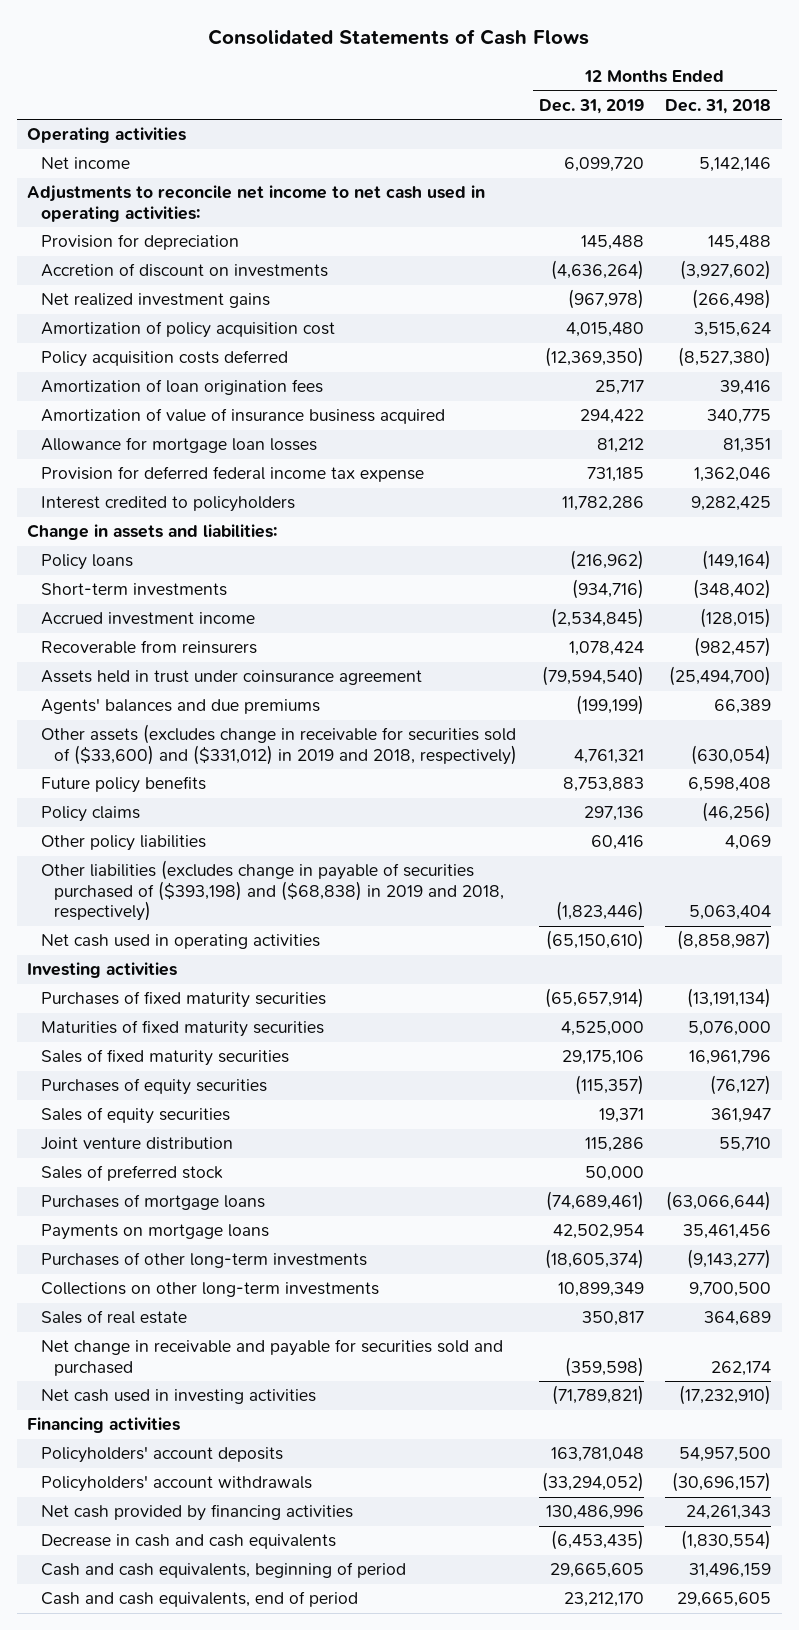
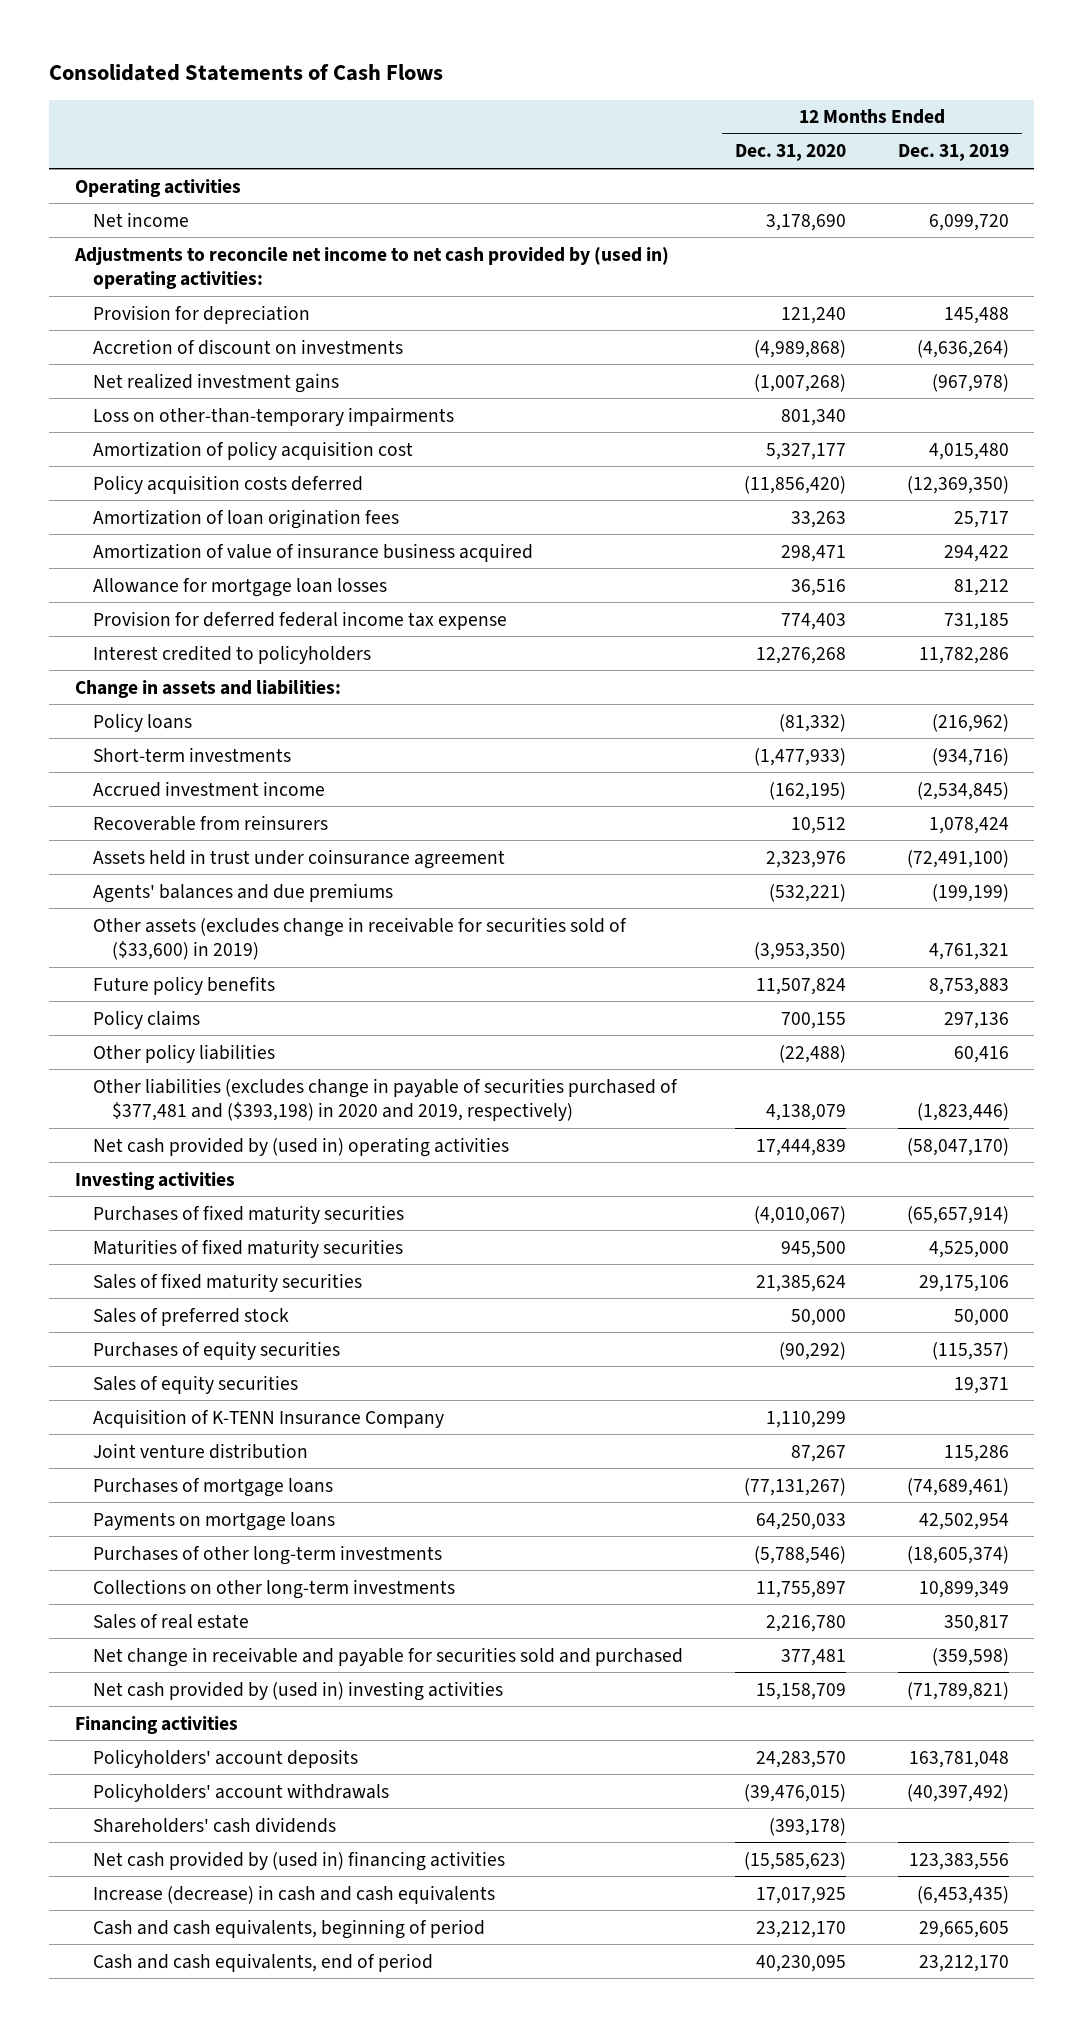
[665,98,772,114] Dec. 31, 2018 -> none
none -> [735,144,847,162] Dec. 31, 2020
[27,185,486,222] Adjustments to reconcile net income to net cash used in operating activities: -> [74,246,670,290] Adjustments to reconcile net income to net cash provided by (used in) operating activities:
none -> [93,406,455,426] Loss on other-than-temporary impairments
[541,666,644,687] (79,594,540) -> [906,849,1009,868] (72,491,100)
[40,724,518,765] Other assets (excludes change in receivable for securities sold of ($33,600) and ($331,012) in 2019 and 2018, respectively) -> [93,916,628,961] Other assets (excludes change in receivable for securities sold of ($33,600) in 2019)
[40,860,505,922] Other liabilities (excludes change in payable of securities purchased of ($393,198) and ($68,838) in 2019 and 2018, respectively) -> [93,1077,679,1122] Other liabilities (excludes change in payable of securities purchased of $377,481 and ($393,198) in 2020 and 2019, respectively)
[40,934,320,950] Net cash used in operating activities -> [93,1136,510,1157] Net cash provided by (used in) operating activities
[545,930,644,951] (65,150,610) -> [906,1137,1009,1156] (58,047,170)
[40,1165,223,1182] Sales of preferred stock -> [93,1307,290,1326] Sales of preferred stock
none -> [93,1408,445,1428] Acquisition of K-TENN Insurance Company
[40,1389,316,1405] Net cash used in investing activities -> [93,1680,504,1701] Net cash provided by (used in) investing activities
[541,1472,644,1493] (33,294,052) -> [906,1783,1009,1802] (40,397,492)
none -> [93,1816,337,1833] Shareholders' cash dividends
[40,1504,353,1522] Net cash provided by financing activities -> [93,1850,506,1871] Net cash provided by (used in) financing activities
[545,1505,644,1521] 130,486,996 -> [908,1852,1009,1870] 123,383,556
[40,1534,336,1550] Decrease in cash and cash equivalents -> [93,1884,496,1904] Increase (decrease) in cash and cash equivalents

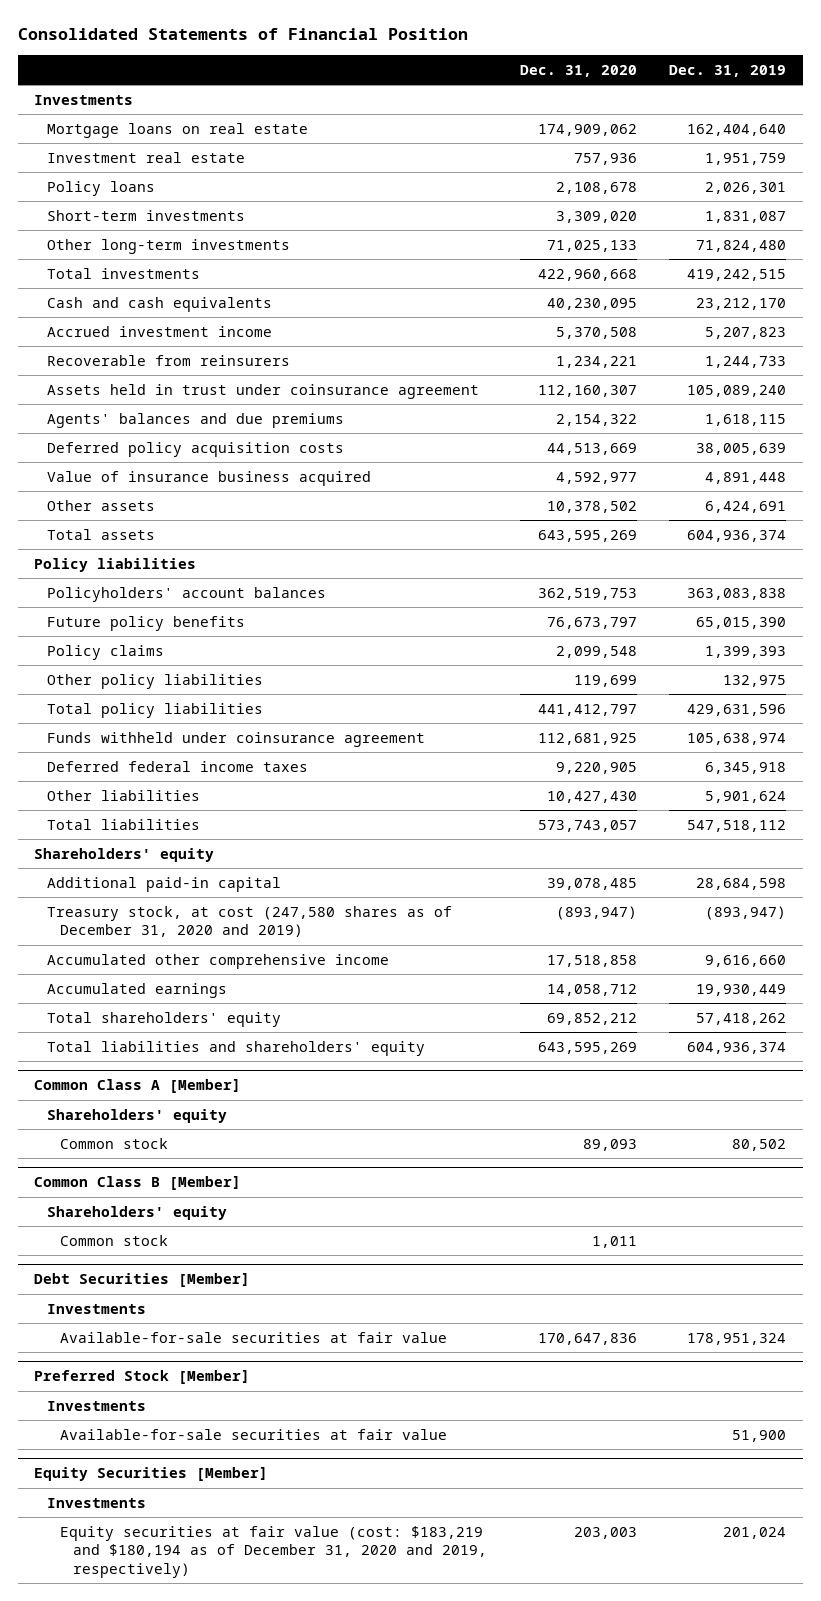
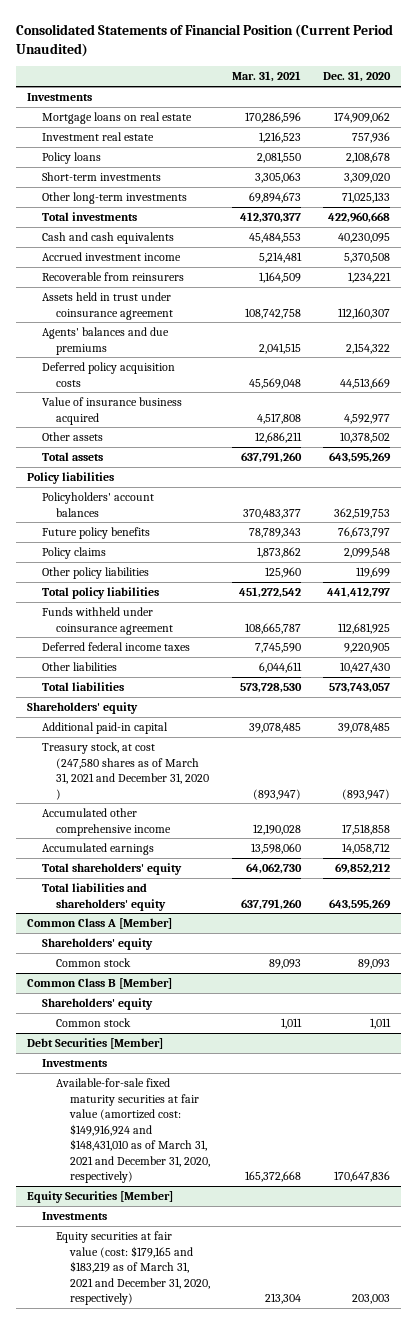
[17,28,468,41] Consolidated Statements of Financial Position -> [16,24,394,58] Consolidated Statements of Financial Position (Current Period Unaudited)
[669,64,787,77] Dec. 31, 2019 -> none
none -> [231,71,301,83] Mar. 31, 2021
[47,905,453,938] Treasury stock, at cost (247,580 shares as of December 31, 2020 and 2019) -> [41,742,209,800] Treasury stock, at cost (247,580 shares as of March 31, 2021 and December 31, 2020 )
[34,1370,251,1385] Preferred Stock [Member] -> none
[47,1400,147,1411] Investments -> none
[59,1428,447,1440] Available-for-sale securities at fair value -> none
[59,1331,447,1343] Available-for-sale securities at fair value -> [55,1078,210,1184] Available-for-sale fixed maturity securities at fair value (amortized cost: $149,916,924 and $148,431,010 as of March 31, 2021 and December 31, 2020, respectively)
[59,1525,487,1578] Equity securities at fair value (cost: $183,219 and $180,194 as of December 31, 2020 and 2019, respectively) -> [55,1231,210,1306] Equity securities at fair value (cost: $179,165 and $183,219 as of March 31, 2021 and December 31, 2020, respectively)

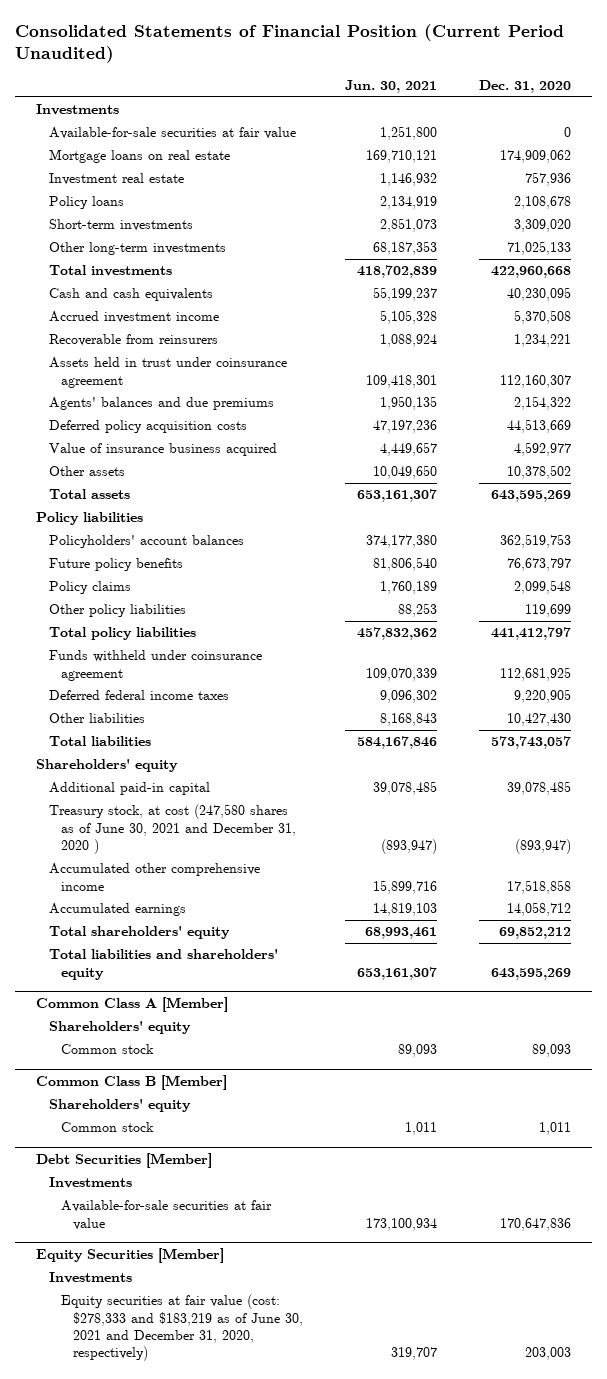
[231,71,301,83] Mar. 31, 2021 -> none
none -> [345,79,438,93] Jun. 30, 2021
none -> [48,127,296,140] Available-for-sale securities at fair value
[41,742,209,800] Treasury stock, at cost (247,580 shares as of March 31, 2021 and December 31, 2020 ) -> [48,804,296,855] Treasury stock, at cost (247,580 shares as of June 30, 2021 and December 31, 2020 )
[55,1078,210,1184] Available-for-sale fixed maturity securities at fair value (amortized cost: $149,916,924 and $148,431,010 as of March 31, 2021 and December 31, 2020, respectively) -> [60,1200,272,1230] Available-for-sale securities at fair value
[55,1231,210,1306] Equity securities at fair value (cost: $179,165 and $183,219 as of March 31, 2021 and December 31, 2020, respectively) -> [60,1294,304,1362] Equity securities at fair value (cost: $278,333 and $183,219 as of June 30, 2021 and December 31, 2020, respectively)

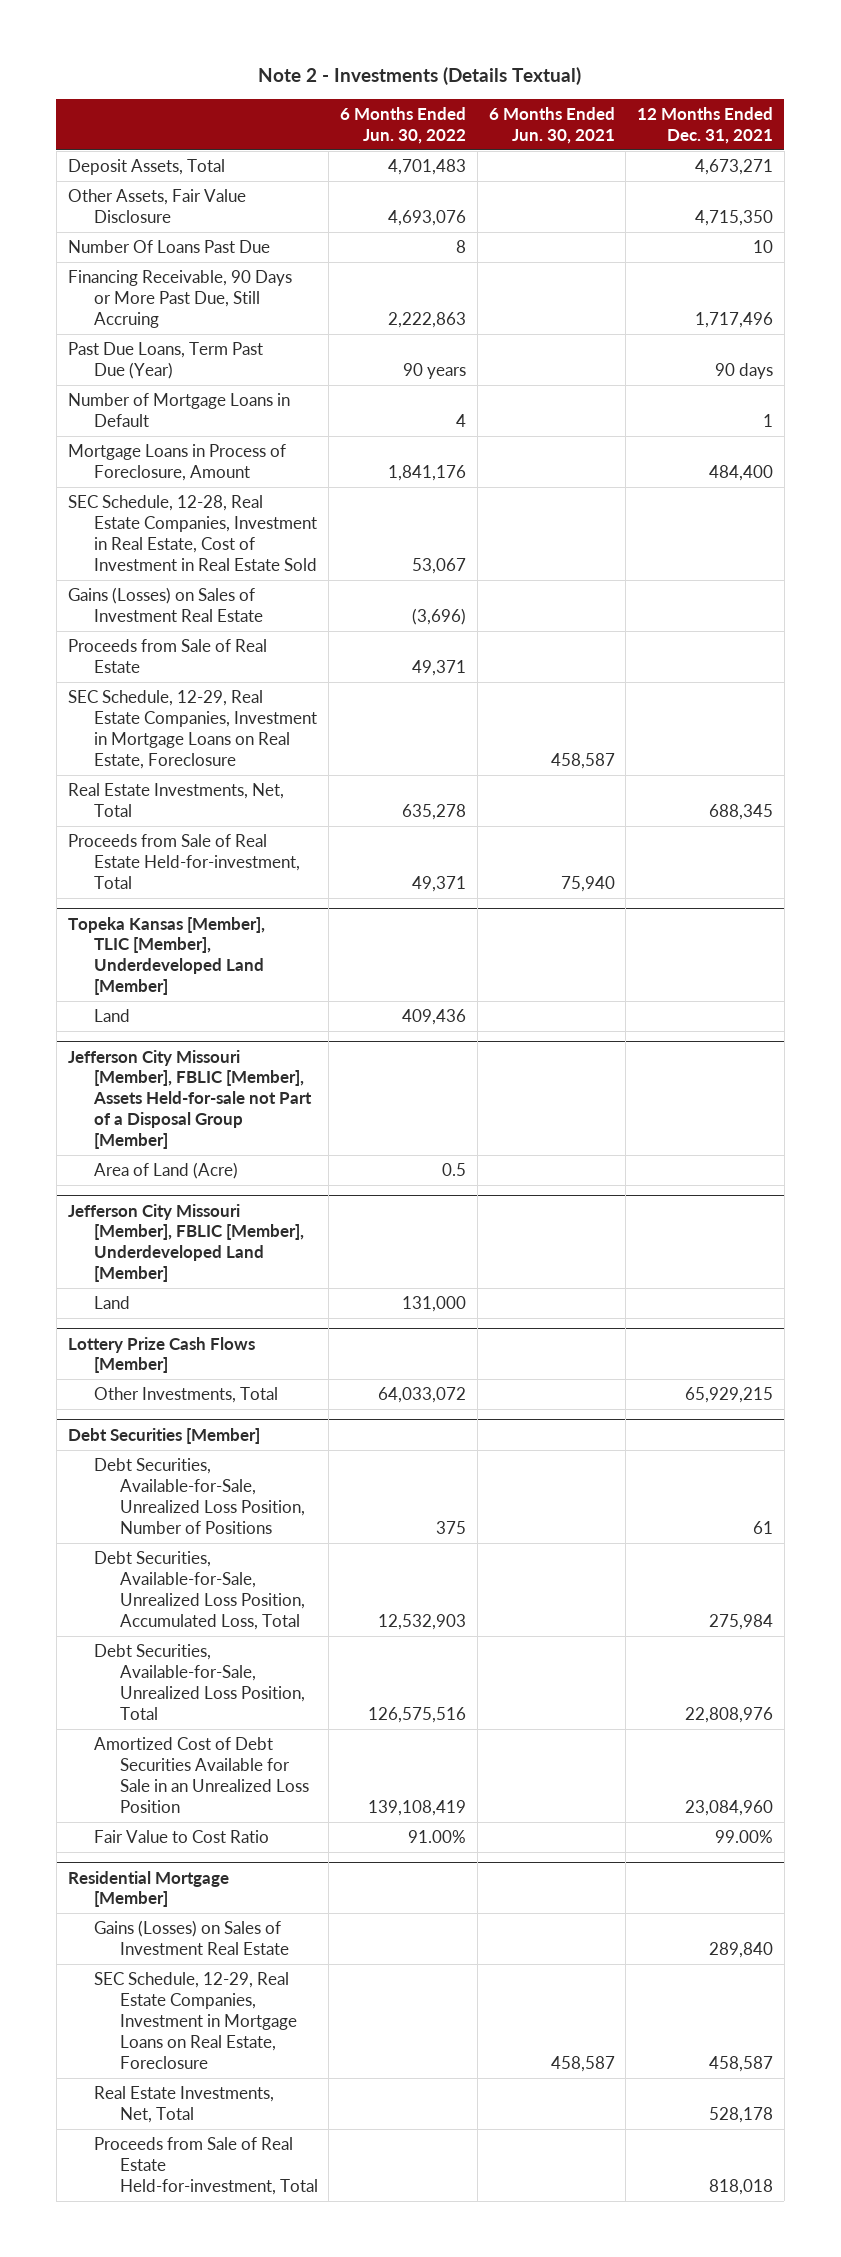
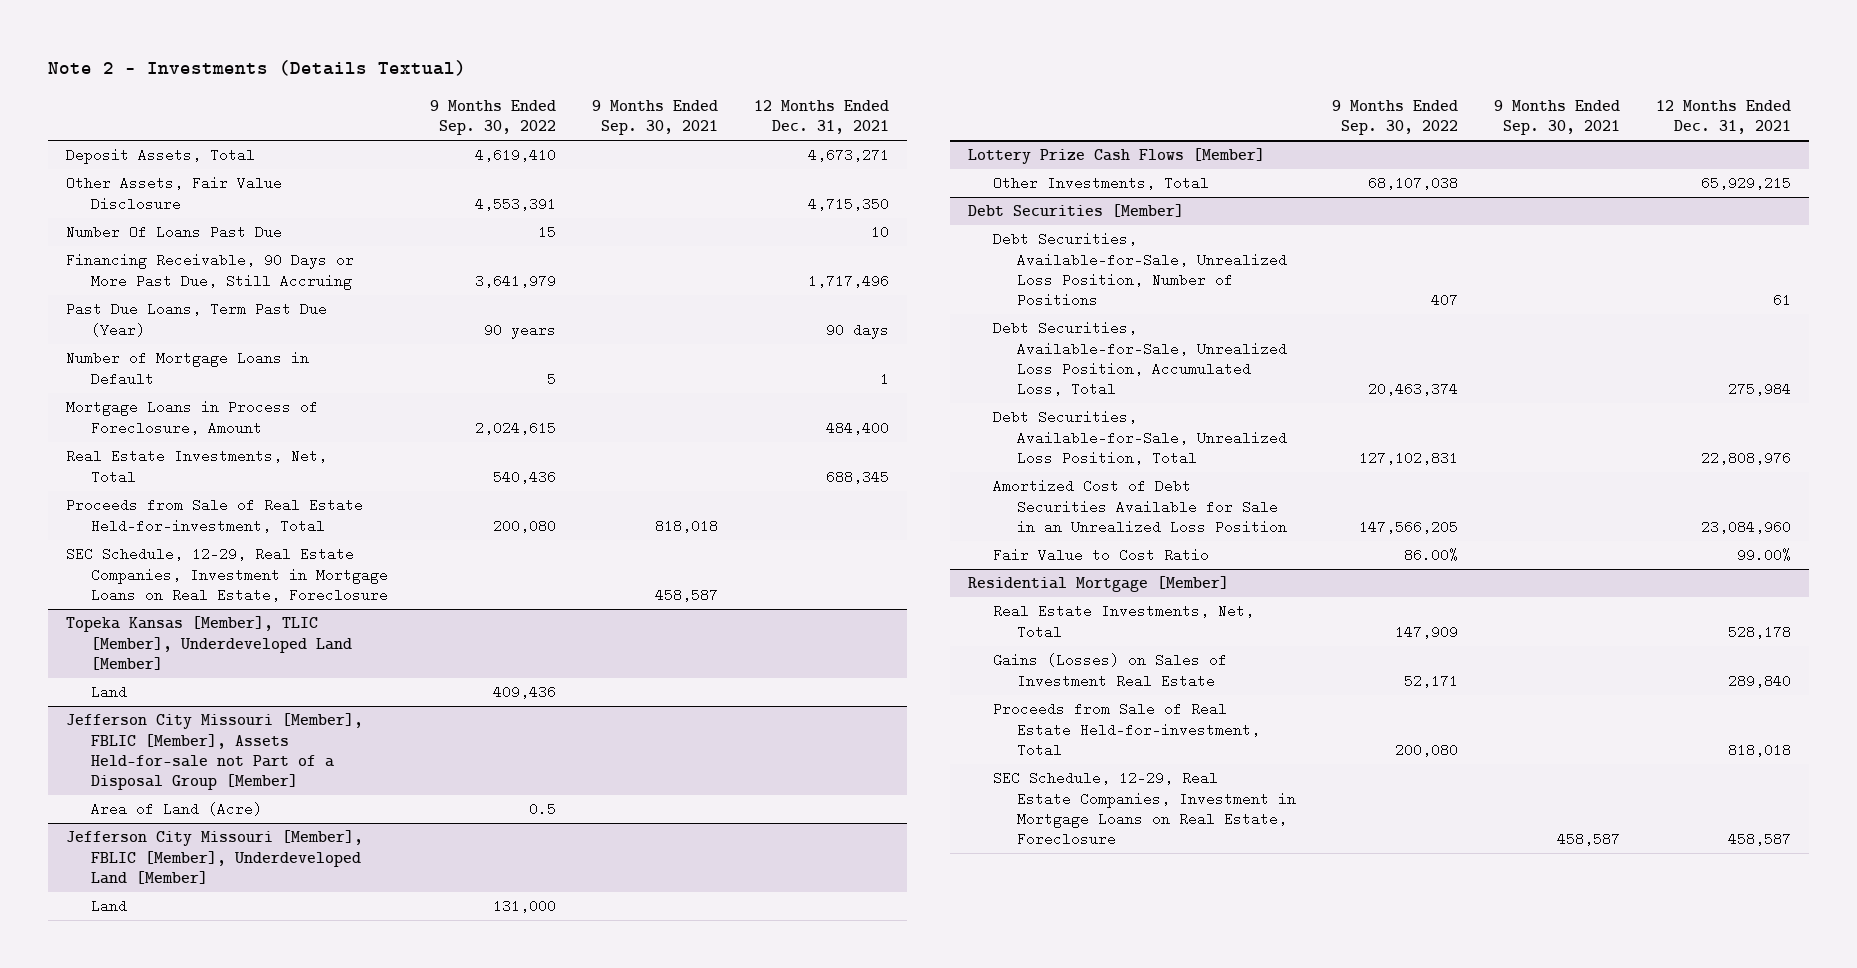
[340,107,467,144] 6 Months Ended Jun. 30, 2022 -> none
[488,107,615,144] 6 Months Ended Jun. 30, 2021 -> none
none -> [430,99,557,136] 9 Months Ended Sep. 30, 2022
none -> [592,99,719,136] 9 Months Ended Sep. 30, 2021
[67,495,317,571] SEC Schedule, 12-28, Real Estate Companies, Investment in Real Estate, Cost of Investment in Real Estate Sold -> none
[67,587,263,622] Gains (Losses) on Sales of Investment Real Estate -> none
[67,639,267,673] Proceeds from Sale of Real Estate -> none
[67,690,317,769] SEC Schedule, 12-29, Real Estate Companies, Investment in Mortgage Loans on Real Estate, Foreclosure -> [66,547,388,603] SEC Schedule, 12-29, Real Estate Companies, Investment in Mortgage Loans on Real Estate, Foreclosure
[93,1920,289,1955] Gains (Losses) on Sales of Investment Real Estate -> [992,653,1227,688] Gains (Losses) on Sales of Investment Real Estate
[93,1972,297,2069] SEC Schedule, 12-29, Real Estate Companies, Investment in Mortgage Loans on Real Estate, Foreclosure -> [992,771,1297,847] SEC Schedule, 12-29, Real Estate Companies, Investment in Mortgage Loans on Real Estate, Foreclosure

